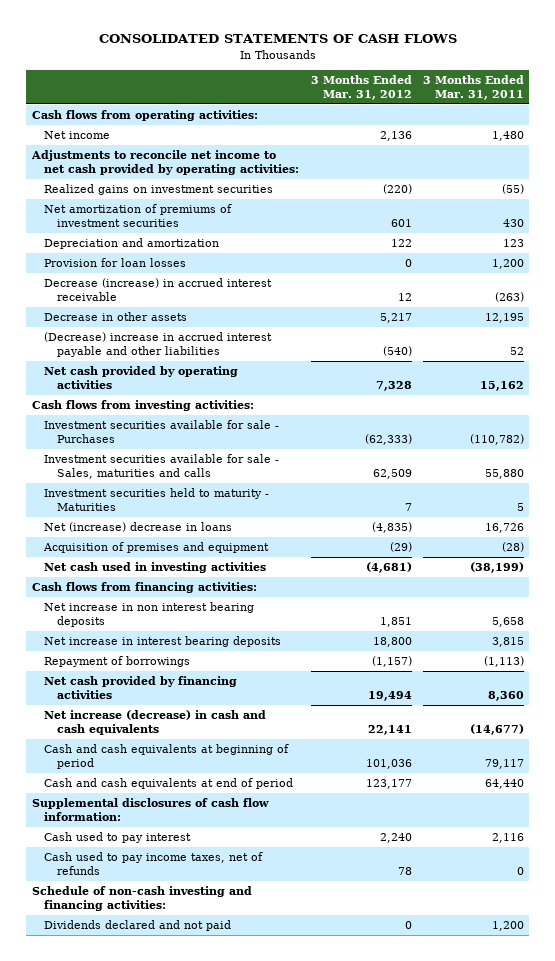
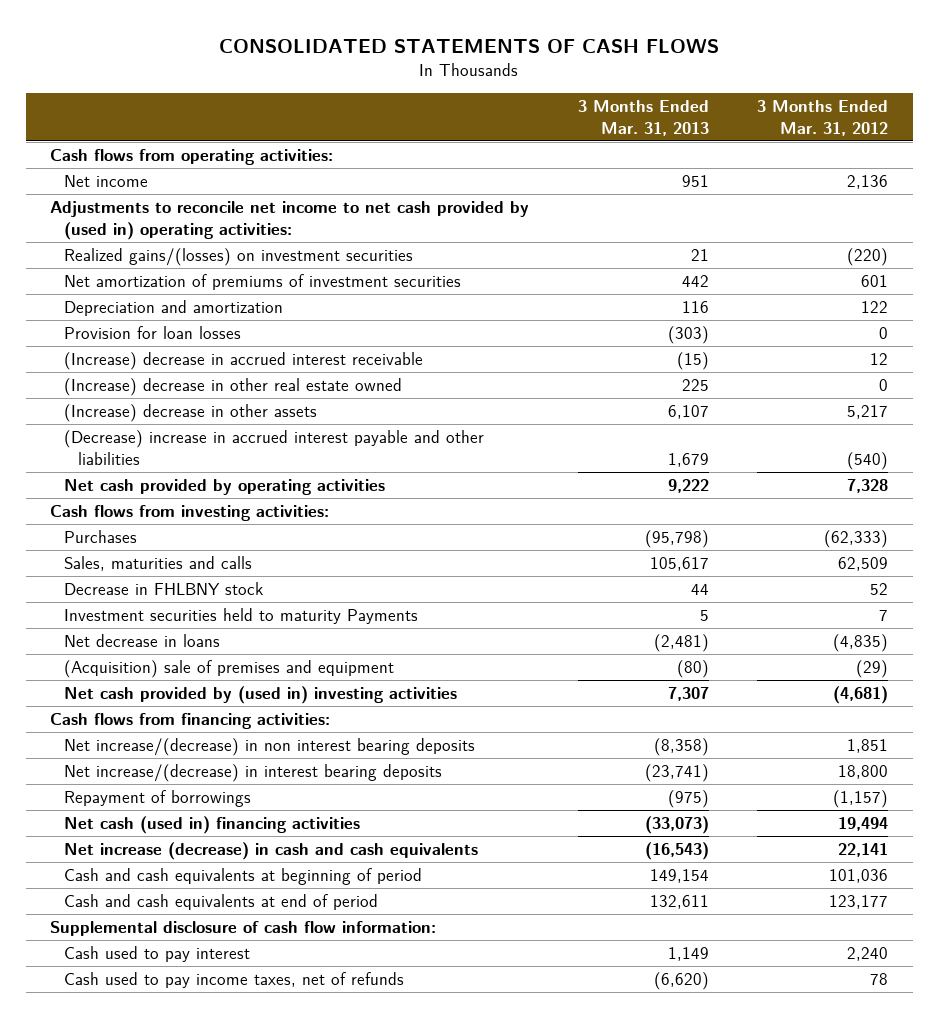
[422,74,524,100] 3 Months Ended Mar. 31, 2011 -> none
none -> [577,100,709,136] 3 Months Ended Mar. 31, 2013
[30,150,300,175] Adjustments to reconcile net income to net cash provided by operating activities: -> [50,201,530,240] Adjustments to reconcile net income to net cash provided by (used in) operating activities:
[44,184,274,196] Realized gains on investment securities -> [64,248,414,267] Realized gains/(losses) on investment securities
[44,278,273,301] Decrease (increase) in accrued interest receivable -> [64,352,424,371] (Increase) decrease in accrued interest receivable
none -> [64,378,403,397] (Increase) decrease in other real estate owned
[44,312,188,322] Decrease in other assets -> [64,404,318,423] (Increase) decrease in other assets
[44,420,280,443] Investment securities available for sale - Purchases -> [64,530,138,544] Purchases
[44,454,280,479] Investment securities available for sale - Sales, maturities and calls -> [64,556,253,572] Sales, maturities and calls
none -> [64,582,264,596] Decrease in FHLBNY stock
[44,488,270,511] Investment securities held to maturity - Maturities -> [64,608,419,625] Investment securities held to maturity Payments
[44,522,233,533] Net (increase) decrease in loans -> [64,634,221,648] Net decrease in loans
[43,542,270,554] Acquisition of premises and equipment -> [64,660,395,679] (Acquisition) sale of premises and equipment
[44,562,267,574] Net cash used in investing activities -> [64,686,458,705] Net cash provided by (used in) investing activities
[44,602,255,627] Net increase in non interest bearing deposits -> [64,738,476,757] Net increase/(decrease) in non interest bearing deposits
[44,636,282,648] Net increase in interest bearing deposits -> [64,764,443,783] Net increase/(decrease) in interest bearing deposits
[44,676,238,699] Net cash provided by financing activities -> [64,816,361,835] Net cash (used in) financing activities
[31,798,269,821] Supplemental disclosures of cash flow information: -> [50,921,437,937] Supplemental disclosure of cash flow information:
[31,886,252,911] Schedule of non-cash investing and financing activities: -> none
[44,920,232,932] Dividends declared and not paid -> none

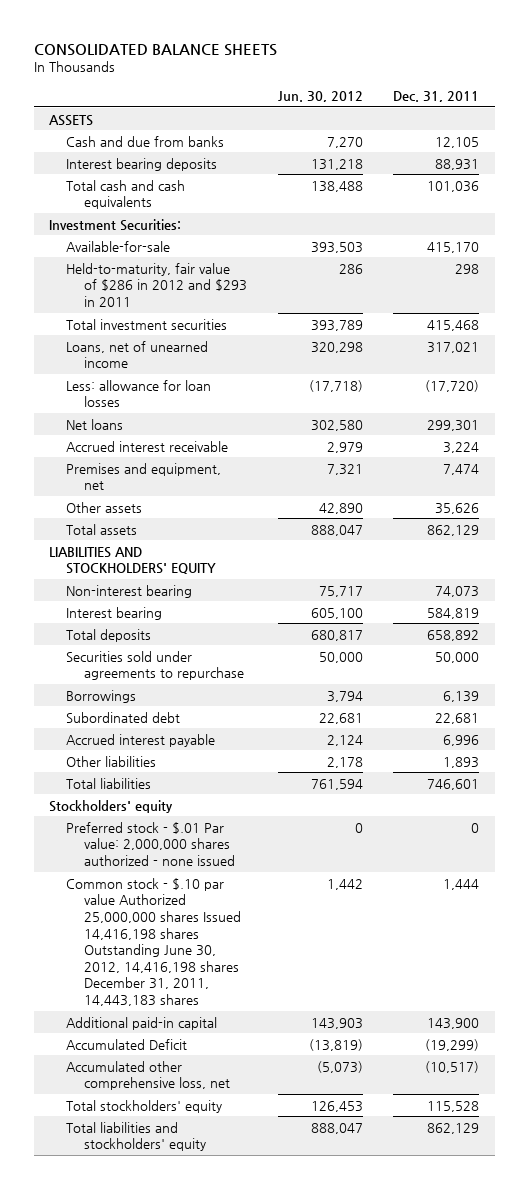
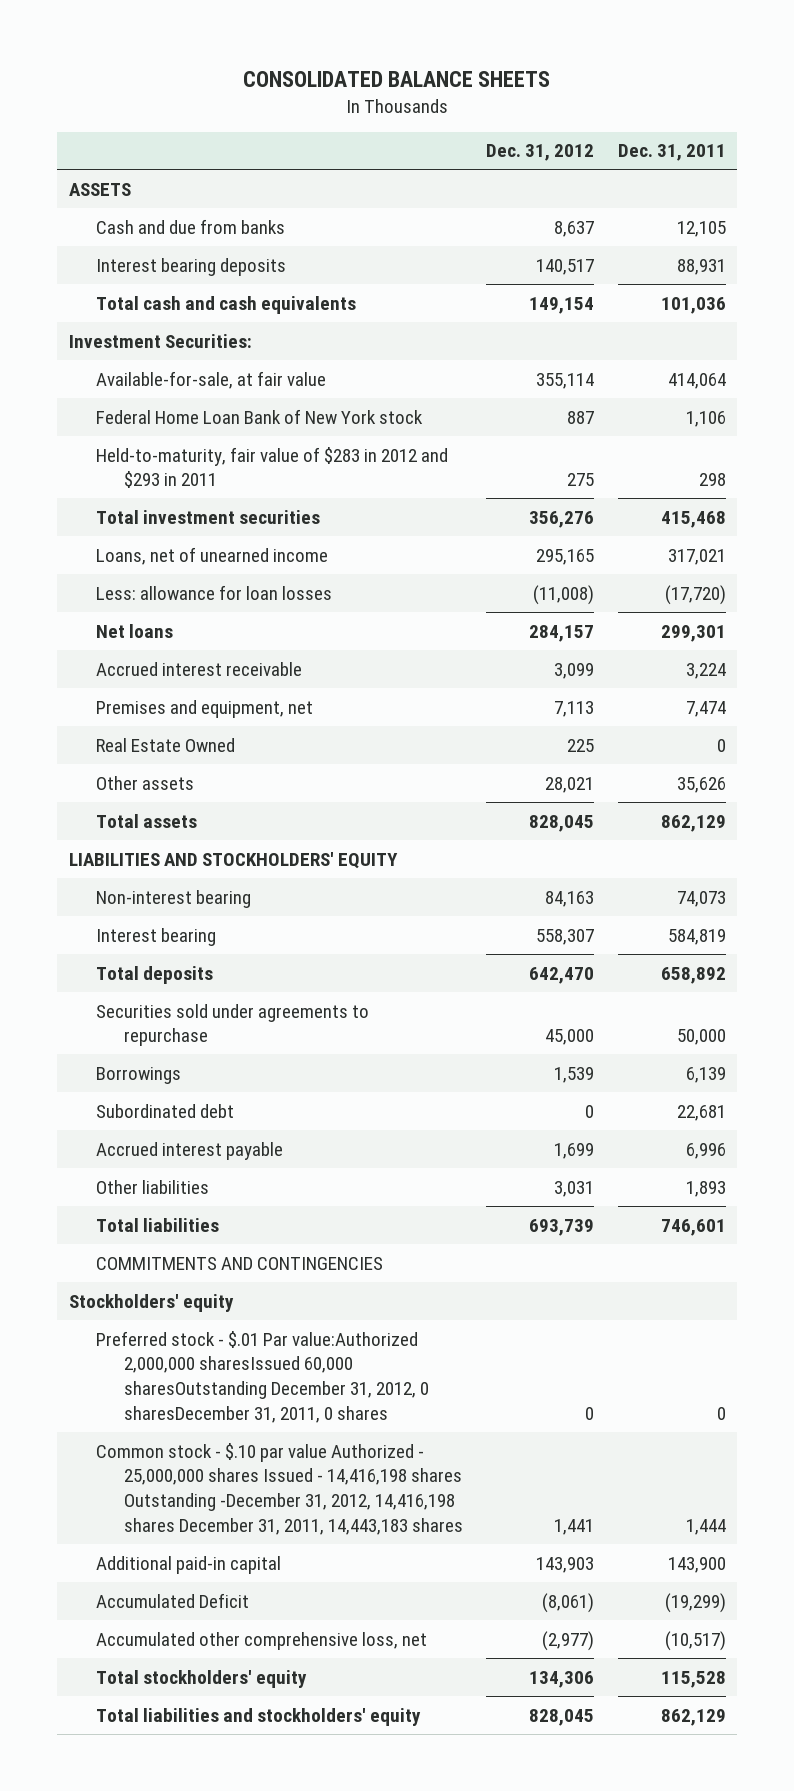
[277,90,363,102] Jun. 30, 2012 -> none
none -> [486,144,595,162] Dec. 31, 2012
[66,240,171,252] Available-for-sale -> [96,370,327,389] Available-for-sale, at fair value
[427,241,480,253] 415,170 -> [667,372,726,389] 414,064
none -> [96,408,424,424] Federal Home Loan Bank of New York stock
[66,262,247,307] Held-to-maturity, fair value of $286 in 2012 and $293 in 2011 -> [96,446,449,489] Held-to-maturity, fair value of $283 in 2012 and $293 in 2011
none -> [96,737,236,752] Real Estate Owned
none -> [96,1256,384,1270] COMMITMENTS AND CONTINGENCIES
[66,821,235,866] Preferred stock - $.01 Par value: 2,000,000 shares authorized - none issued -> [96,1330,430,1424] Preferred stock - $.01 Par value:Authorized 2,000,000 sharesIssued 60,000 sharesOutstanding December 31, 2012, 0 sharesDecember 31, 2011, 0 shares
[66,877,241,1007] Common stock - $.10 par value Authorized 25,000,000 shares Issued 14,416,198 shares Outstanding June 30, 2012, 14,416,198 shares December 31, 2011, 14,443,183 shares -> [96,1442,464,1536] Common stock - $.10 par value Authorized - 25,000,000 shares Issued - 14,416,198 shares Outstanding -December 31, 2012, 14,416,198 shares December 31, 2011, 14,443,183 shares

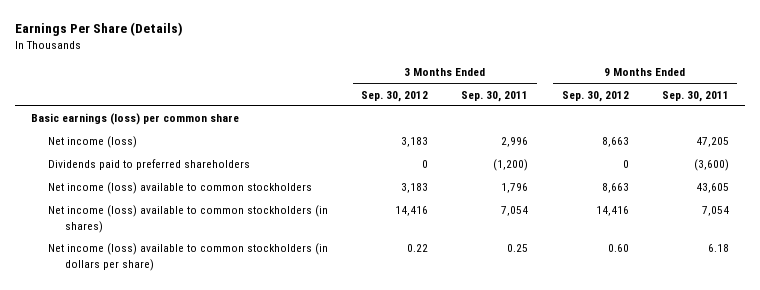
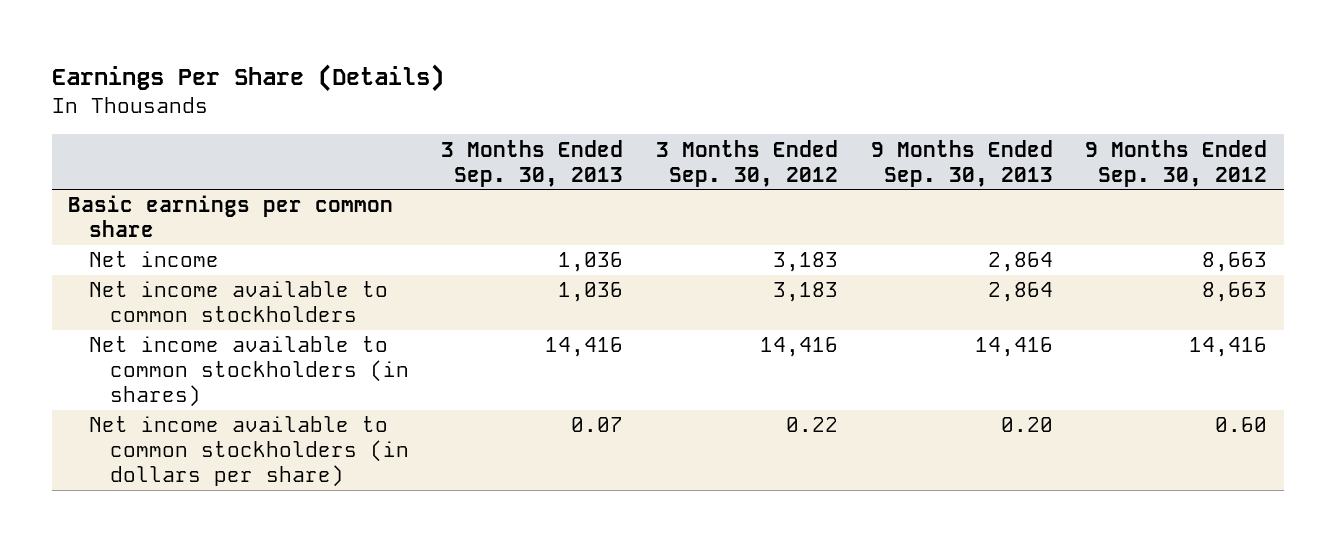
[461,90,529,102] Sep. 30, 2011 -> none
[661,90,729,102] Sep. 30, 2011 -> none
none -> [441,139,624,187] 3 Months Ended Sep. 30, 2013
none -> [870,139,1053,187] 9 Months Ended Sep. 30, 2013
[48,159,251,171] Dividends paid to preferred shareholders -> none
[31,113,240,126] Basic earnings (loss) per common share -> [68,195,394,238] Basic earnings per common share
[48,136,138,149] Net income (loss) -> [88,251,219,268] Net income
[48,182,313,195] Net income (loss) available to common stockholders -> [88,281,388,323] Net income available to common stockholders
[48,205,329,233] Net income (loss) available to common stockholders (in shares) -> [88,336,409,408] Net income available to common stockholders (in shares)
[48,243,329,271] Net income (loss) available to common stockholders (in dollars per share) -> [88,416,409,488] Net income available to common stockholders (in dollars per share)

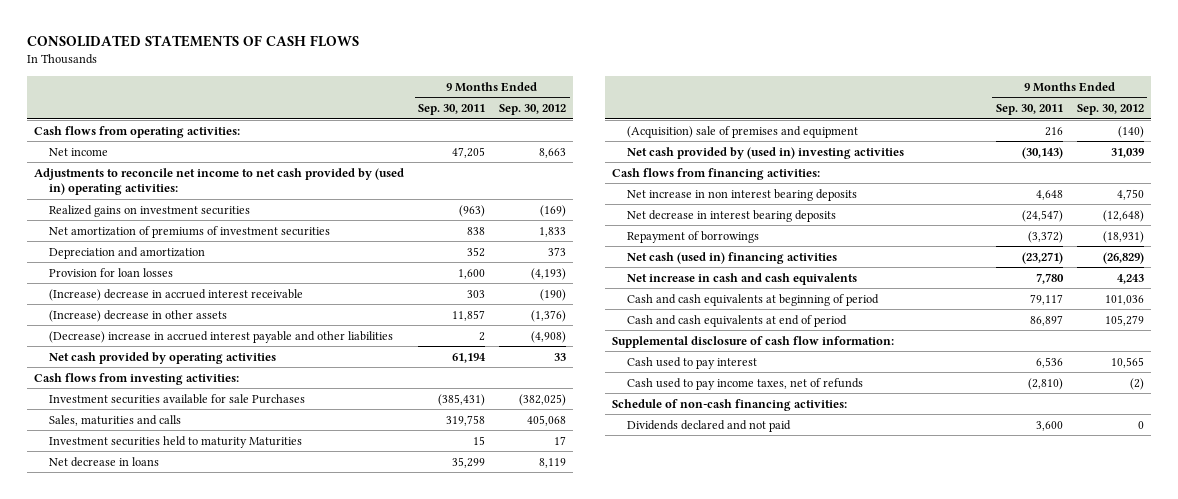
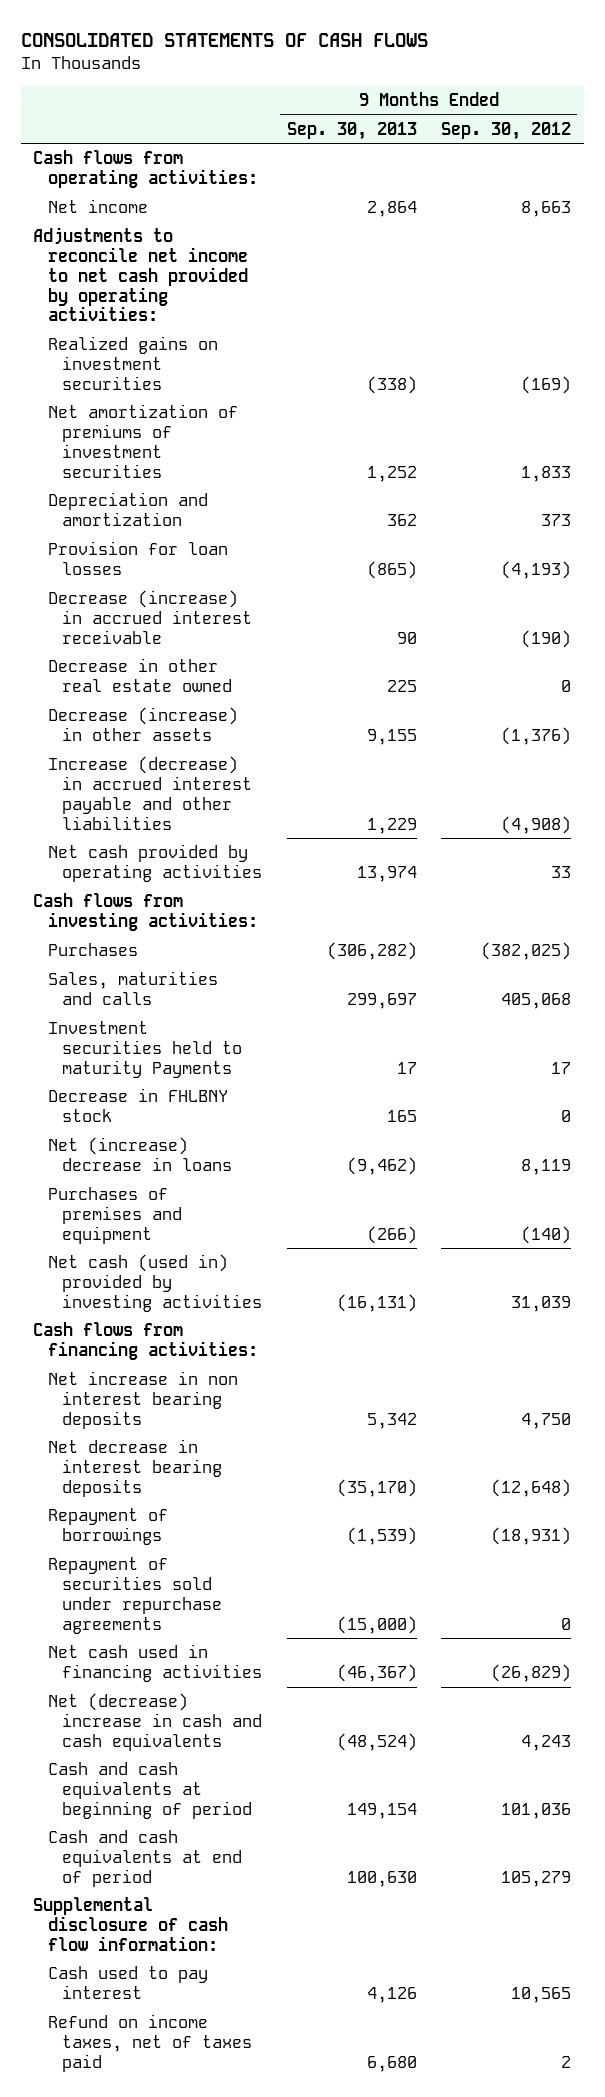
[418,104,486,116] Sep. 30, 2011 -> none
none -> [286,121,417,140] Sep. 30, 2013
[34,167,405,195] Adjustments to reconcile net income to net cash provided by (used in) operating activities: -> [33,227,248,322] Adjustments to reconcile net income to net cash provided by operating activities:
[48,288,303,301] (Increase) decrease in accrued interest receivable -> [47,590,252,644] Decrease (increase) in accrued interest receivable
none -> [47,658,232,692] Decrease in other real estate owned
[48,309,227,322] (Increase) decrease in other assets -> [47,707,238,741] Decrease (increase) in other assets
[48,330,393,343] (Decrease) increase in accrued interest payable and other liabilities -> [47,756,252,830] Increase (decrease) in accrued interest payable and other liabilities
[48,393,305,404] Investment securities available for sale Purchases -> [47,943,138,957] Purchases
[48,435,302,448] Investment securities held to maturity Maturities -> [47,1021,242,1078] Investment securities held to maturity Payments
none -> [47,1088,228,1122] Decrease in FHLBNY stock
[48,456,159,467] Net decrease in loans -> [47,1137,232,1171] Net (increase) decrease in loans
[626,125,858,138] (Acquisition) sale of premises and equipment -> [47,1187,182,1244] Purchases of premises and equipment
[626,146,904,159] Net cash provided by (used in) investing activities -> [47,1254,262,1312] Net cash (used in) provided by investing activities
none -> [47,1557,222,1634] Repayment of securities sold under repurchase agreements
[626,251,837,264] Net cash (used in) financing activities -> [47,1644,262,1682] Net cash used in financing activities
[626,272,857,285] Net increase in cash and cash equivalents -> [47,1693,262,1751] Net (decrease) increase in cash and cash equivalents
[611,398,847,411] Schedule of non-cash financing activities: -> none
[626,419,791,432] Dividends declared and not paid -> none
[626,377,863,390] Cash used to pay income taxes, net of refunds -> [47,2014,252,2072] Refund on income taxes, net of taxes paid
[1129,377,1144,390] (2) -> [561,2055,572,2068] 2

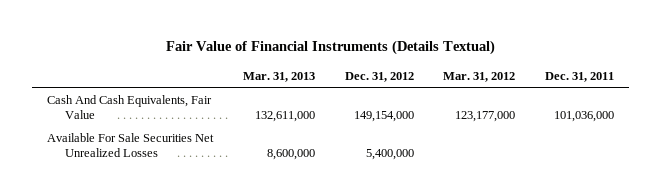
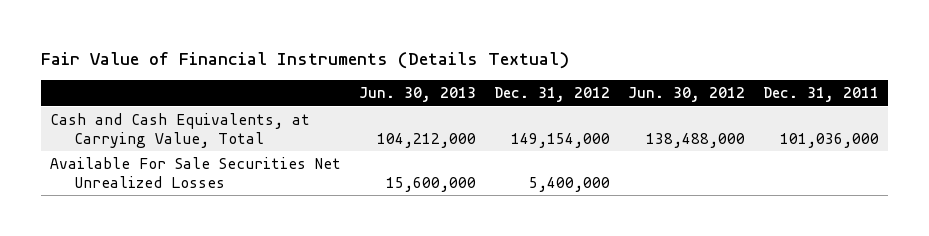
[242,71,315,82] Mar. 31, 2013 -> none
[443,71,516,82] Mar. 31, 2012 -> none
none -> [358,87,476,103] Jun. 30, 2013
none -> [628,87,746,103] Jun. 30, 2012
[46,94,212,119] Cash And Cash Equivalents, Fair Value -> [49,113,310,148] Cash and Cash Equivalents, at Carrying Value, Total

